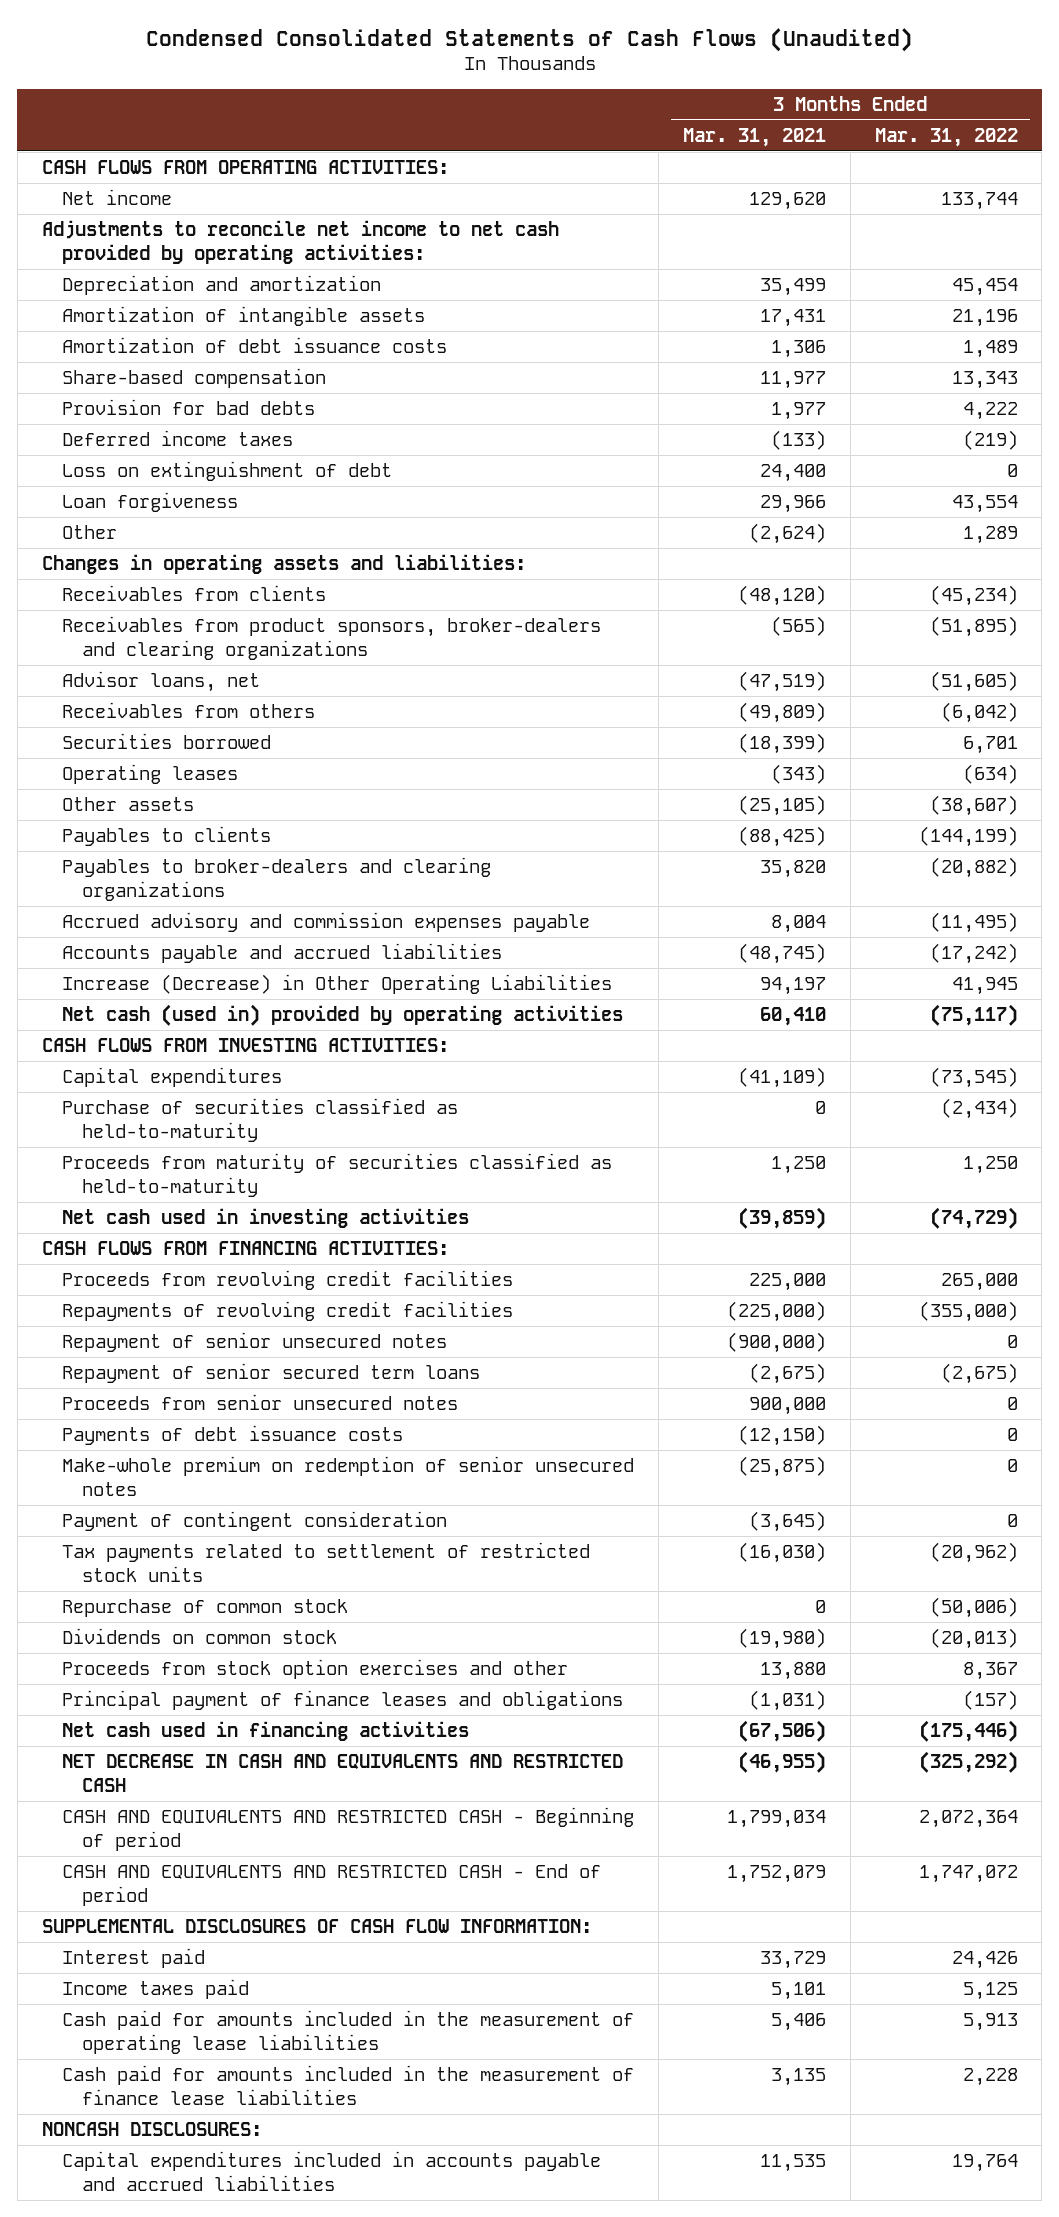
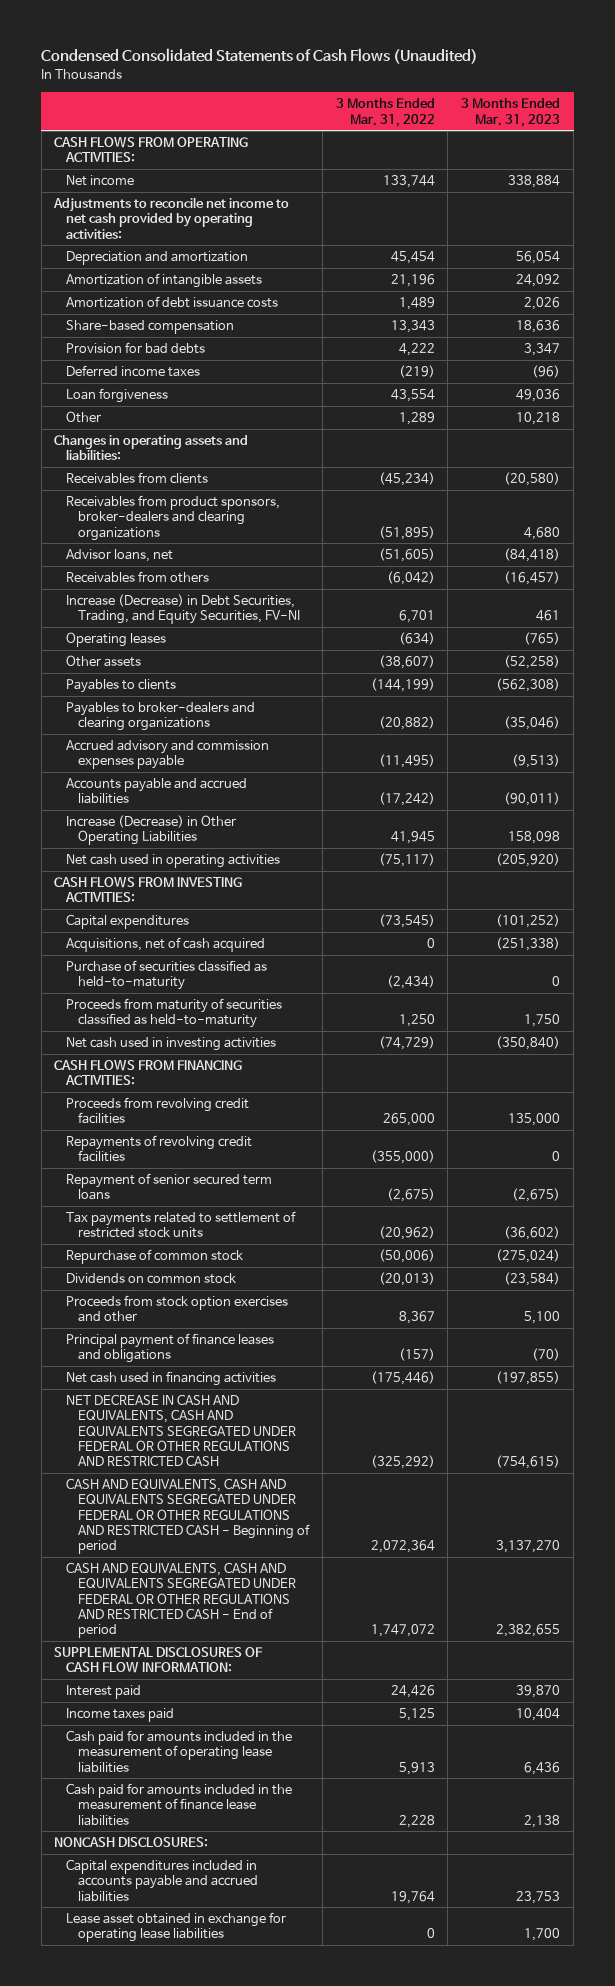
[682,127,826,147] Mar. 31, 2021 -> none
none -> [461,98,561,127] 3 Months Ended Mar. 31, 2023
[61,460,392,481] Loss on extinguishment of debt -> none
[61,732,271,749] Securities borrowed -> [66,594,301,625] Increase (Decrease) in Debt Securities, Trading, and Equity Securities, FV-NI
[61,1003,623,1026] Net cash (used in) provided by operating activities -> [66,854,281,869] Net cash used in operating activities
none -> [66,937,266,953] Acquisitions, net of cash acquired
[61,1331,447,1352] Repayment of senior unsecured notes -> none
[61,1393,458,1410] Proceeds from senior unsecured notes -> none
[61,1424,403,1445] Payments of debt issuance costs -> none
[61,1455,634,1496] Make-whole premium on redemption of senior unsecured notes -> none
[61,1510,447,1531] Payment of contingent consideration -> none
[61,1753,623,1792] NET DECREASE IN CASH AND EQUIVALENTS AND RESTRICTED CASH -> [66,1394,297,1467] NET DECREASE IN CASH AND EQUIVALENTS, CASH AND EQUIVALENTS SEGREGATED UNDER FEDERAL OR OTHER REGULATIONS AND RESTRICTED CASH
[61,1806,634,1851] CASH AND EQUIVALENTS AND RESTRICTED CASH - Beginning of period -> [66,1478,311,1555] CASH AND EQUIVALENTS, CASH AND EQUIVALENTS SEGREGATED UNDER FEDERAL OR OTHER REGULATIONS AND RESTRICTED CASH - Beginning of period
[61,1863,601,1906] CASH AND EQUIVALENTS AND RESTRICTED CASH - End of period -> [66,1562,297,1639] CASH AND EQUIVALENTS, CASH AND EQUIVALENTS SEGREGATED UNDER FEDERAL OR OTHER REGULATIONS AND RESTRICTED CASH - End of period
none -> [66,1912,287,1943] Lease asset obtained in exchange for operating lease liabilities

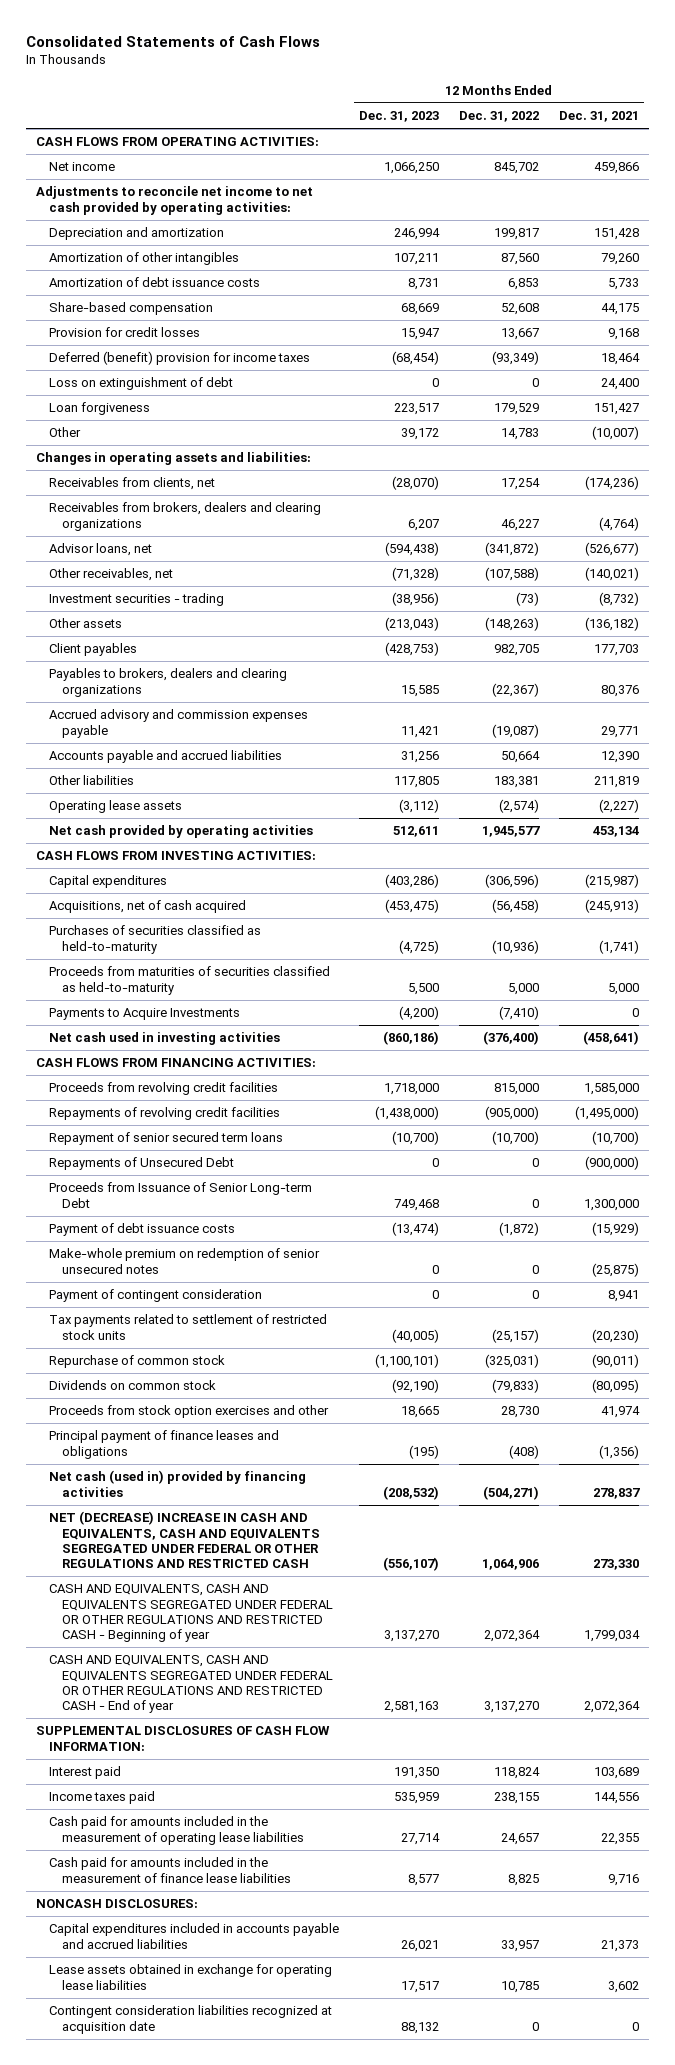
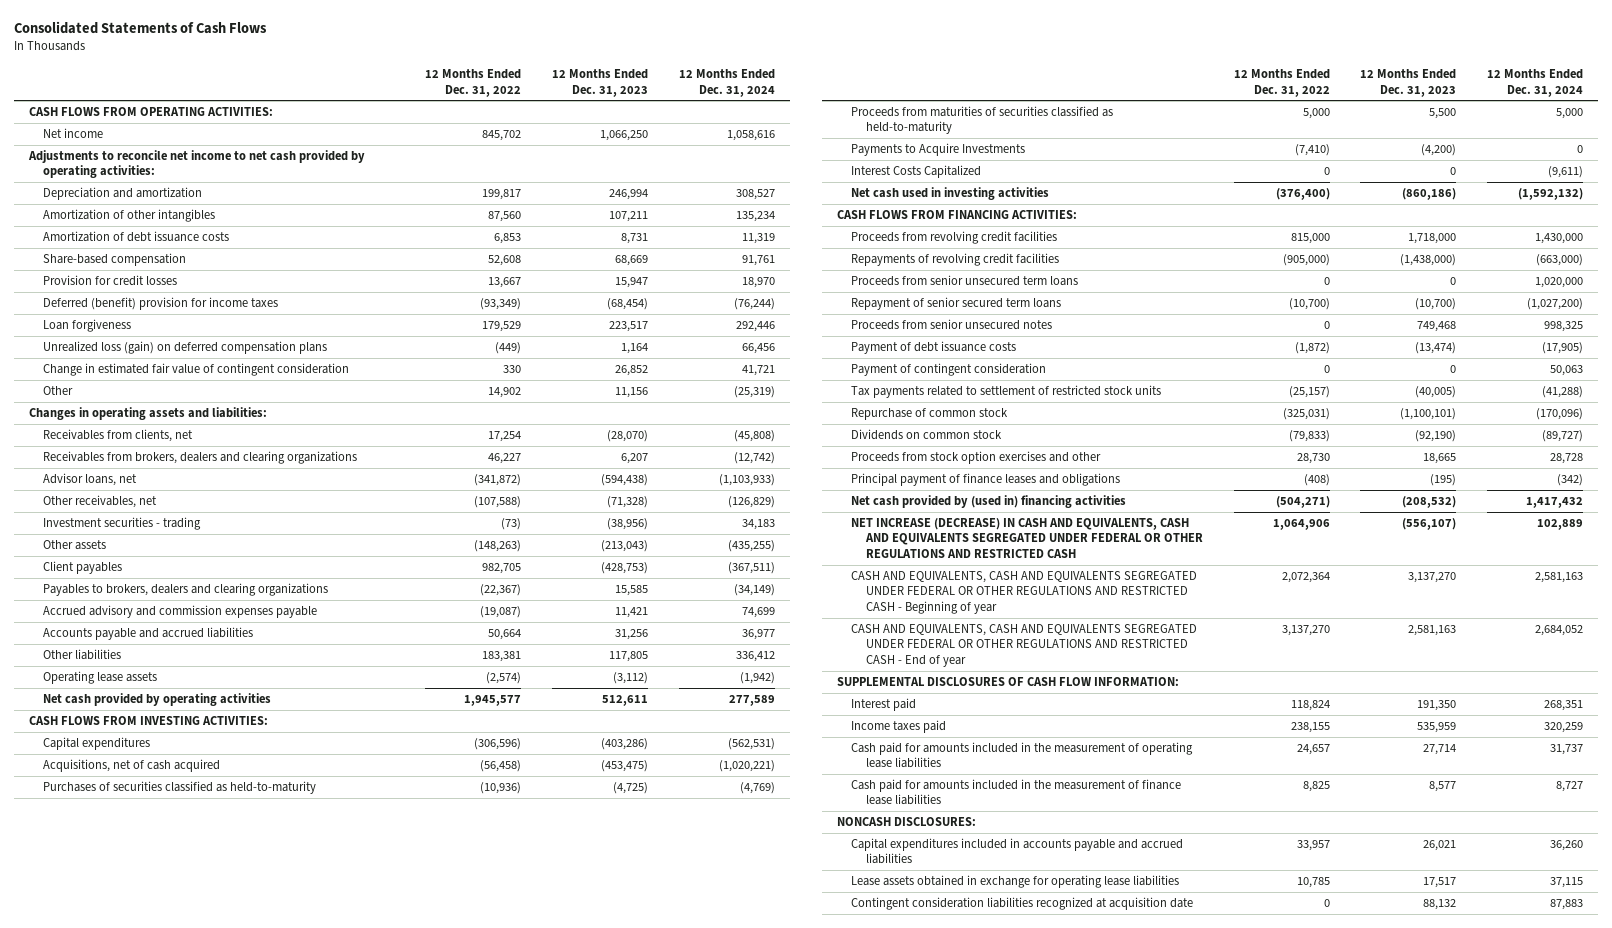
[559,111,640,123] Dec. 31, 2021 -> none
none -> [678,69,775,97] 12 Months Ended Dec. 31, 2024
[48,377,233,391] Loss on extinguishment of debt -> none
none -> [43,341,328,355] Unrealized loss (gain) on deferred compensation plans
none -> [43,363,350,377] Change in estimated fair value of contingent consideration
[400,428,439,441] 39,172 -> [614,387,648,399] 11,156
[501,428,540,441] 14,783 -> [488,387,522,399] 14,902
none -> [851,165,982,179] Interest Costs Capitalized
none -> [851,275,1079,287] Proceeds from senior unsecured term loans
[48,1157,234,1171] Repayments of Unsecured Debt -> none
[48,1182,312,1208] Proceeds from Issuance of Senior Long-term Debt -> [851,319,1053,331] Proceeds from senior unsecured notes
[48,1248,320,1274] Make-whole premium on redemption of senior unsecured notes -> none
[48,1470,306,1497] Net cash (used in) provided by financing activities -> [851,495,1127,509] Net cash provided by (used in) financing activities
[48,1511,320,1569] NET (DECREASE) INCREASE IN CASH AND EQUIVALENTS, CASH AND EQUIVALENTS SEGREGATED UNDER FEDERAL OR OTHER REGULATIONS AND RESTRICTED CASH -> [851,518,1203,558] NET INCREASE (DECREASE) IN CASH AND EQUIVALENTS, CASH AND EQUIVALENTS SEGREGATED UNDER FEDERAL OR OTHER REGULATIONS AND RESTRICTED CASH

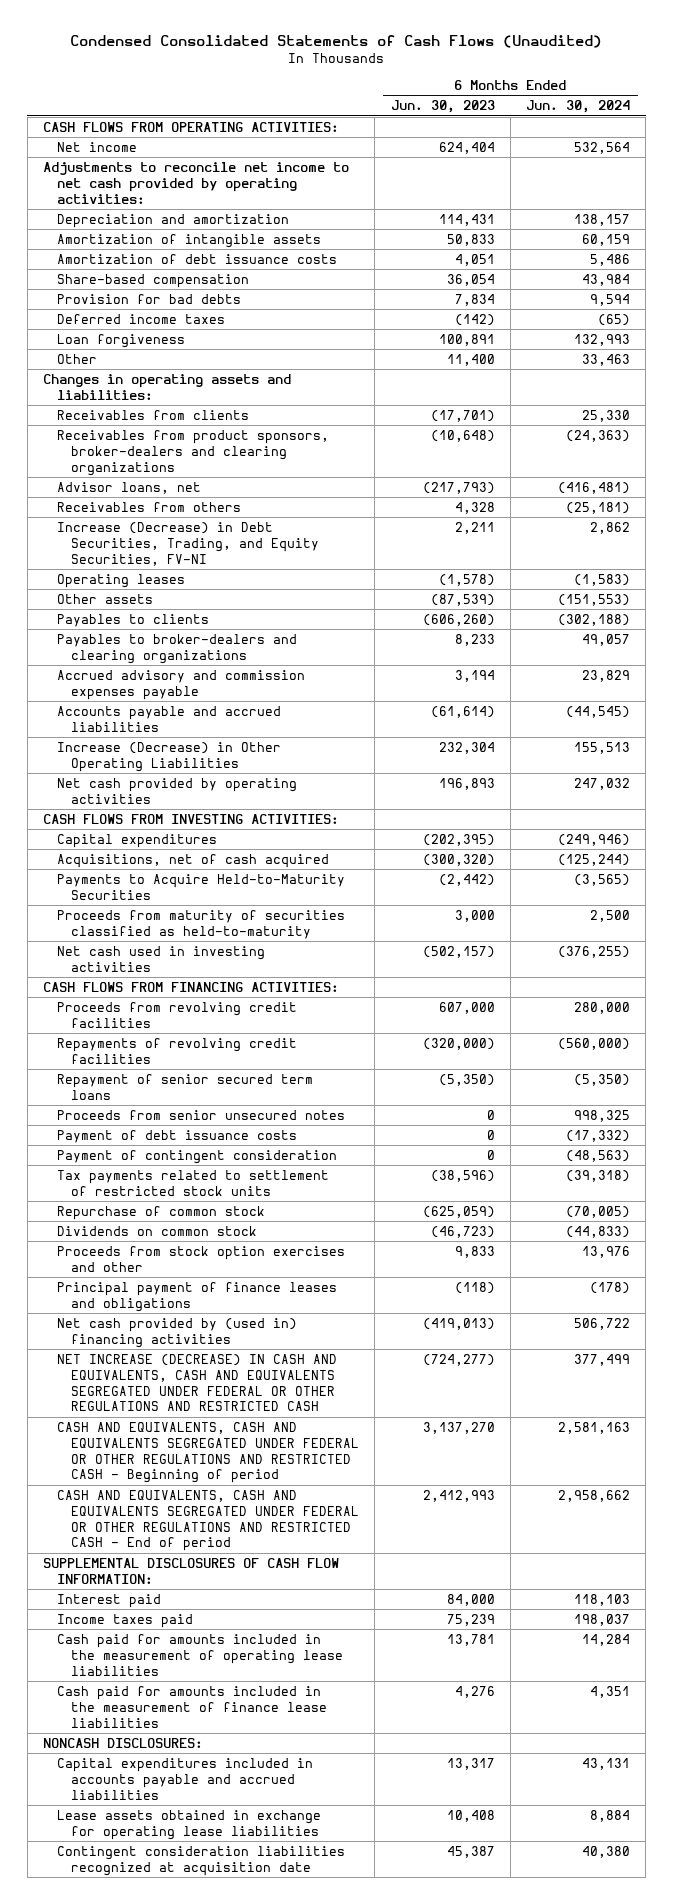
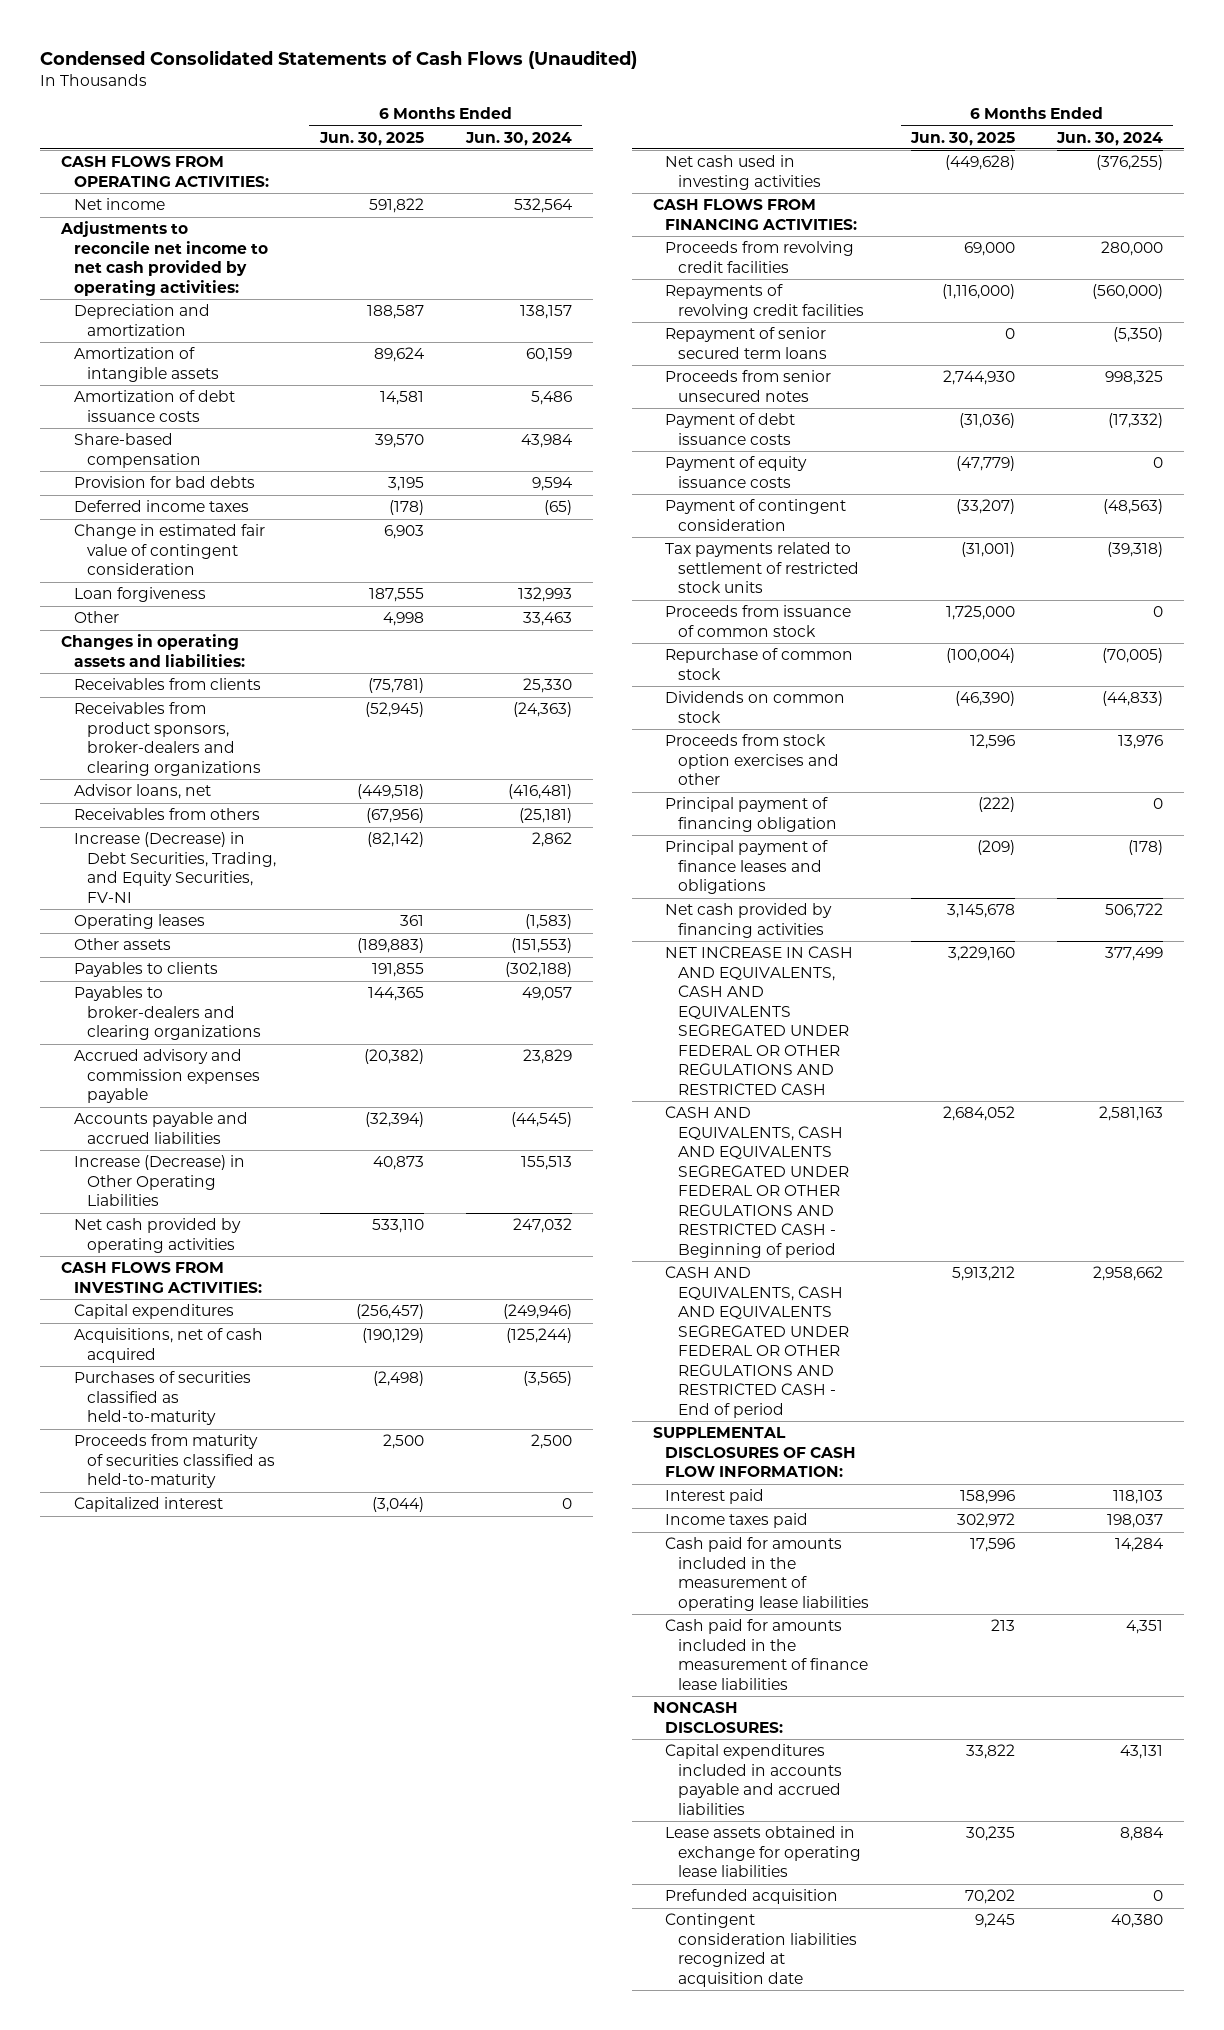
[390,100,495,114] Jun. 30, 2023 -> none
none -> [318,131,424,146] Jun. 30, 2025
none -> [74,524,266,576] Change in estimated fair value of contingent consideration
[57,873,346,900] Payments to Acquire Held-to-Maturity Securities -> [74,1371,252,1426] Purchases of securities classified as held-to-maturity
none -> [74,1497,224,1513] Capitalized interest
none -> [665,456,808,488] Payment of equity issuance costs
none -> [665,605,852,637] Proceeds from issuance of common stock
none -> [665,797,838,832] Principal payment of financing obligation
[57,1317,298,1348] Net cash provided by (used in) financing activities -> [665,903,833,938] Net cash provided by financing activities
[57,1353,338,1412] NET INCREASE (DECREASE) IN CASH AND EQUIVALENTS, CASH AND EQUIVALENTS SEGREGATED UNDER FEDERAL OR OTHER REGULATIONS AND RESTRICTED CASH -> [665,946,854,1095] NET INCREASE IN CASH AND EQUIVALENTS, CASH AND EQUIVALENTS SEGREGATED UNDER FEDERAL OR OTHER REGULATIONS AND RESTRICTED CASH
none -> [665,1889,839,1905] Prefunded acquisition

